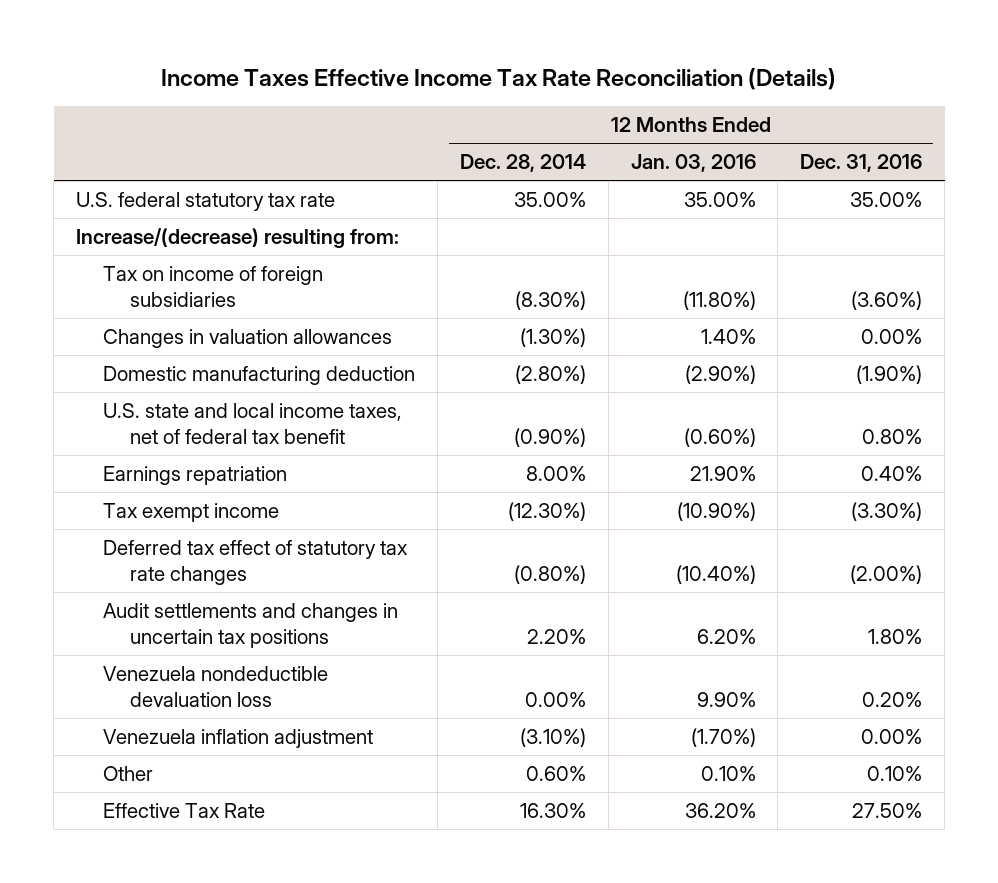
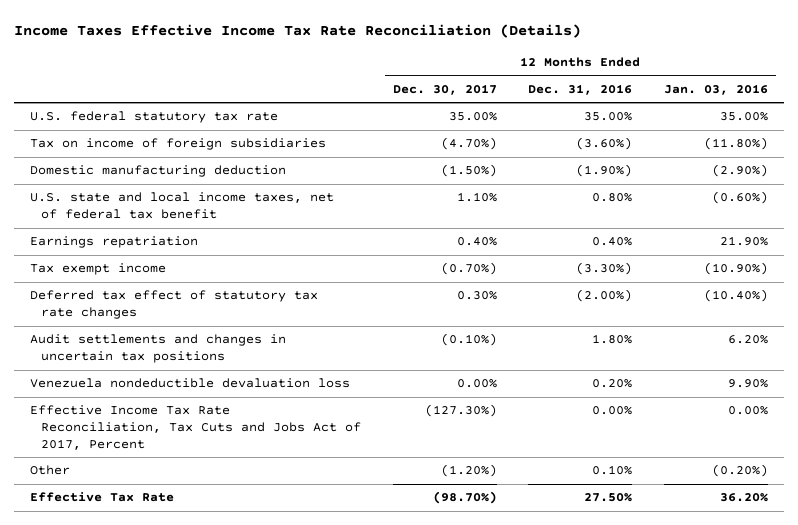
[459,154,586,173] Dec. 28, 2014 -> none
none -> [392,83,497,95] Dec. 30, 2017
[76,227,400,248] Increase/(decrease) resulting from: -> none
[103,328,393,348] Changes in valuation allowances -> none
[103,728,374,748] Venezuela inflation adjustment -> none
none -> [29,405,362,450] Effective Income Tax Rate Reconciliation, Tax Cuts and Jobs Act of 2017, Percent
[700,765,756,781] 0.10% -> [711,464,768,478] (0.20%)

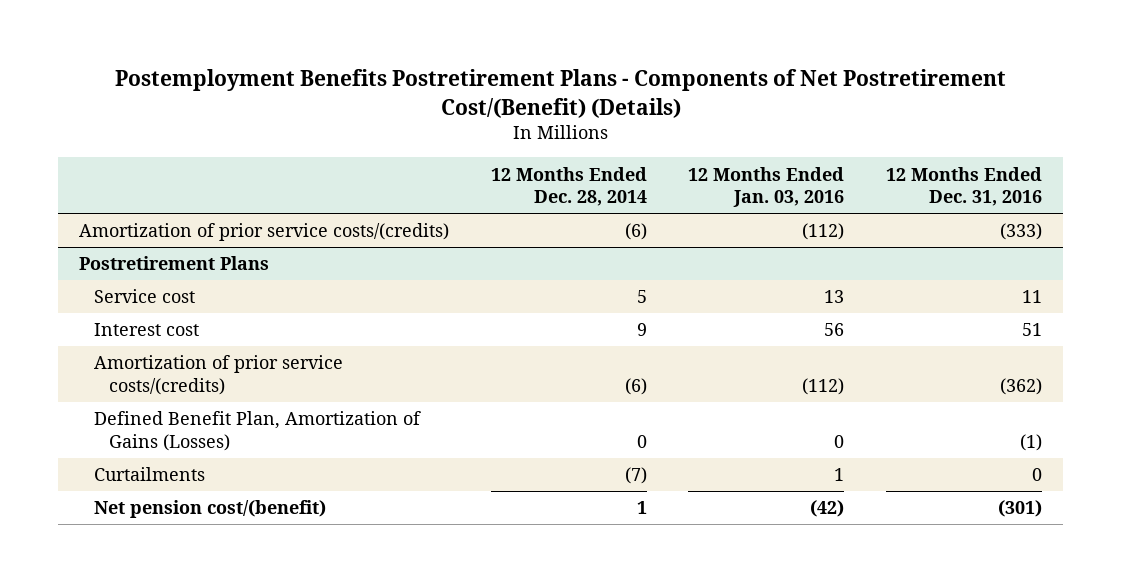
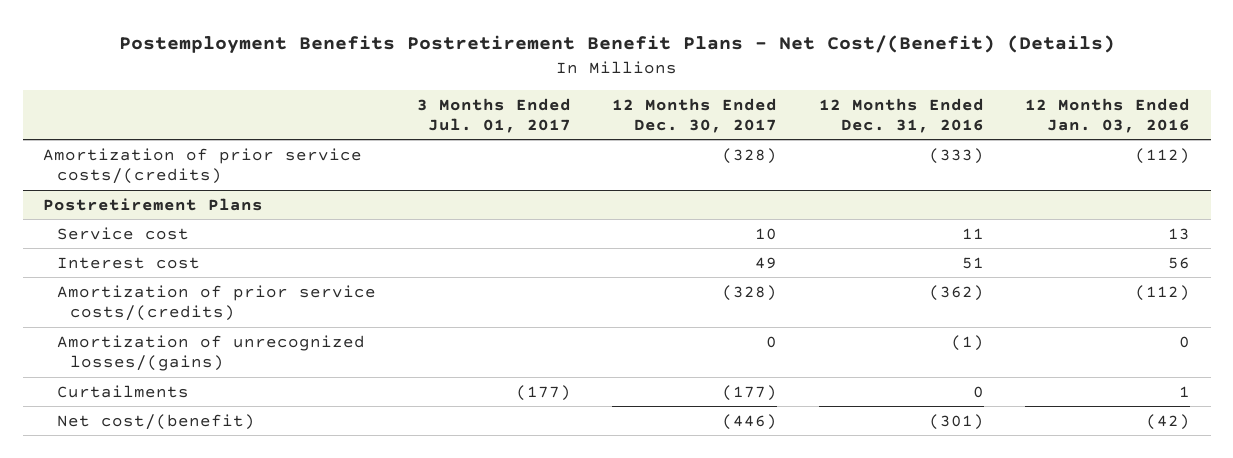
[114,69,1006,118] Postemployment Benefits Postretirement Plans - Components of Net Postretirement Cost/(Benefit) (Details) -> [118,35,1115,55] Postemployment Benefits Postretirement Benefit Plans - Net Cost/(Benefit) (Details)
[490,166,647,207] 12 Months Ended Dec. 28, 2014 -> none
none -> [416,97,571,133] 3 Months Ended Jul. 01, 2017
none -> [612,97,778,133] 12 Months Ended Dec. 30, 2017
[93,411,421,452] Defined Benefit Plan, Amortization of Gains (Losses) -> [56,334,365,371] Amortization of unrecognized losses/(gains)
[93,500,326,519] Net pension cost/(benefit) -> [56,413,255,430] Net cost/(benefit)

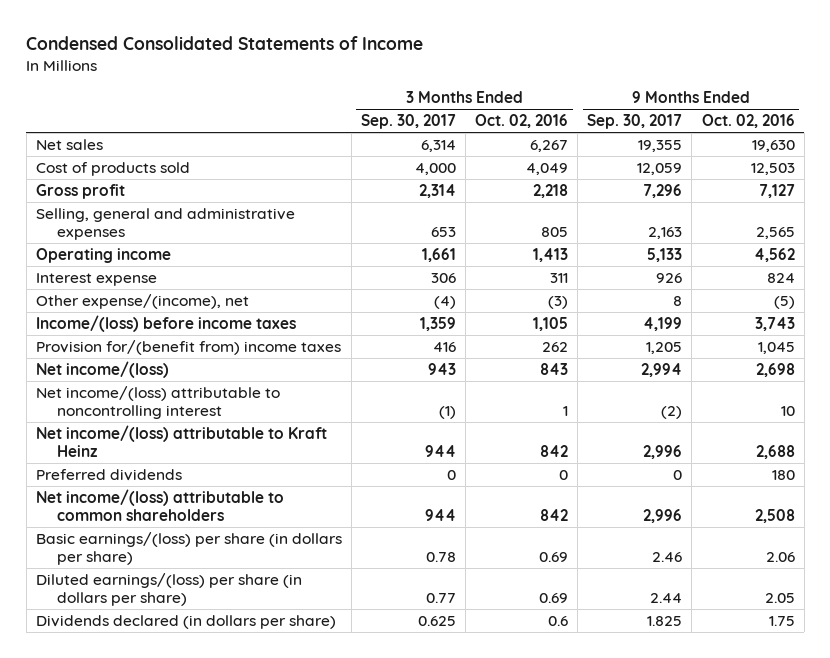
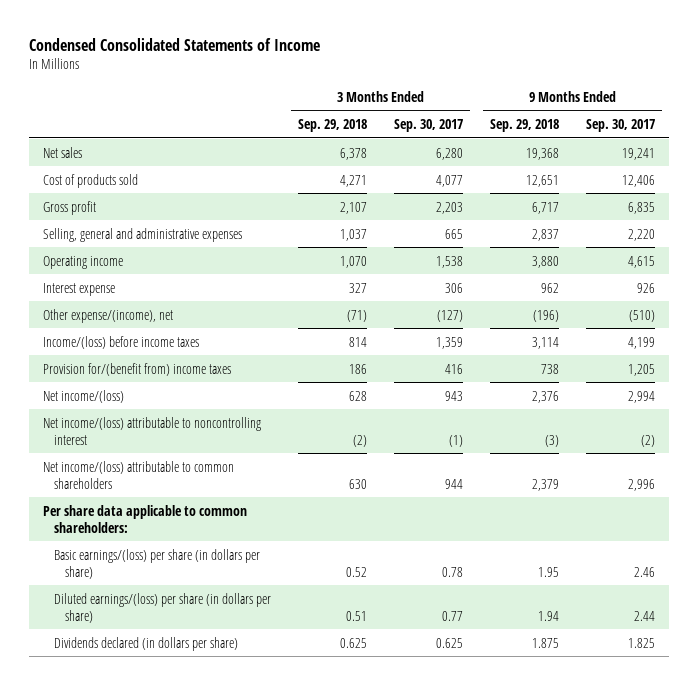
[475,114,569,129] Oct. 02, 2016 -> none
[701,114,795,129] Oct. 02, 2016 -> none
none -> [297,119,367,133] Sep. 29, 2018
none -> [490,119,560,133] Sep. 29, 2018
[421,139,457,152] 6,314 -> [436,147,464,160] 6,280
[638,139,683,152] 19,355 -> [622,147,656,160] 19,241
[415,162,457,175] 4,000 -> [436,174,464,187] 4,077
[637,162,683,175] 12,059 -> [622,174,656,187] 12,406
[419,183,457,198] 2,314 -> [436,201,464,214] 2,203
[643,183,683,198] 7,296 -> [628,201,656,214] 6,835
[431,226,457,237] 653 -> [445,228,464,239] 665
[648,226,683,239] 2,163 -> [628,228,656,241] 2,220
[422,247,457,262] 1,661 -> [436,255,464,268] 1,538
[647,247,683,262] 5,133 -> [628,255,656,268] 4,615
[434,295,457,309] (4) -> [437,309,464,322] (127)
[673,295,683,306] 8 -> [629,309,656,322] (510)
[35,424,327,457] Net income/(loss) attributable to Kraft Heinz -> none
[35,468,182,481] Preferred dividends -> none
none -> [42,504,247,533] Per share data applicable to common shareholders:

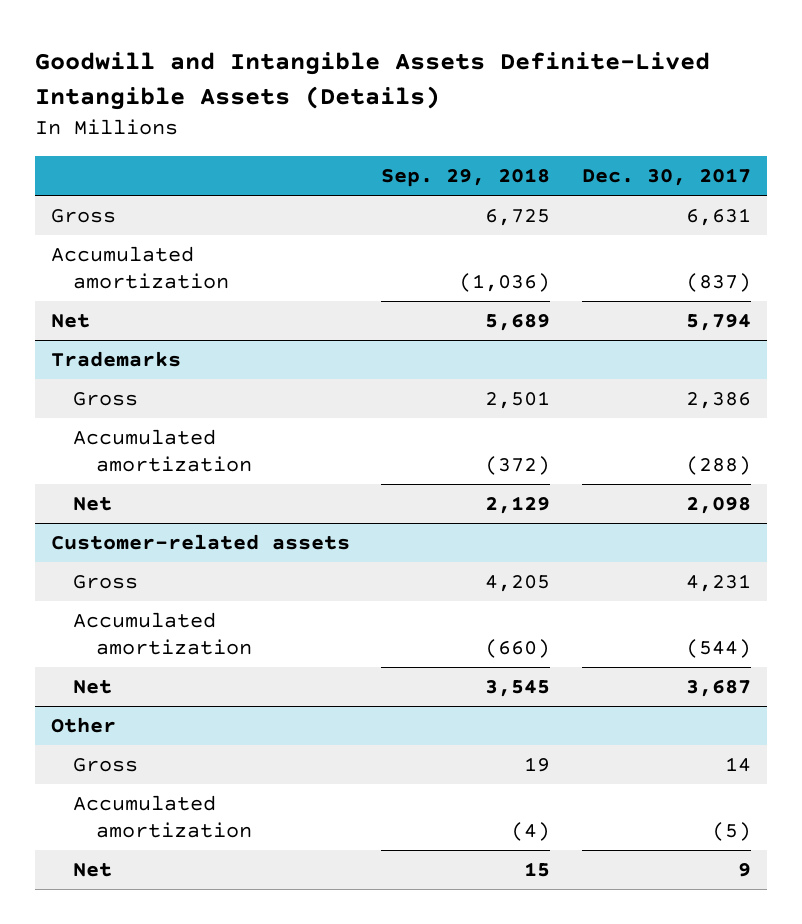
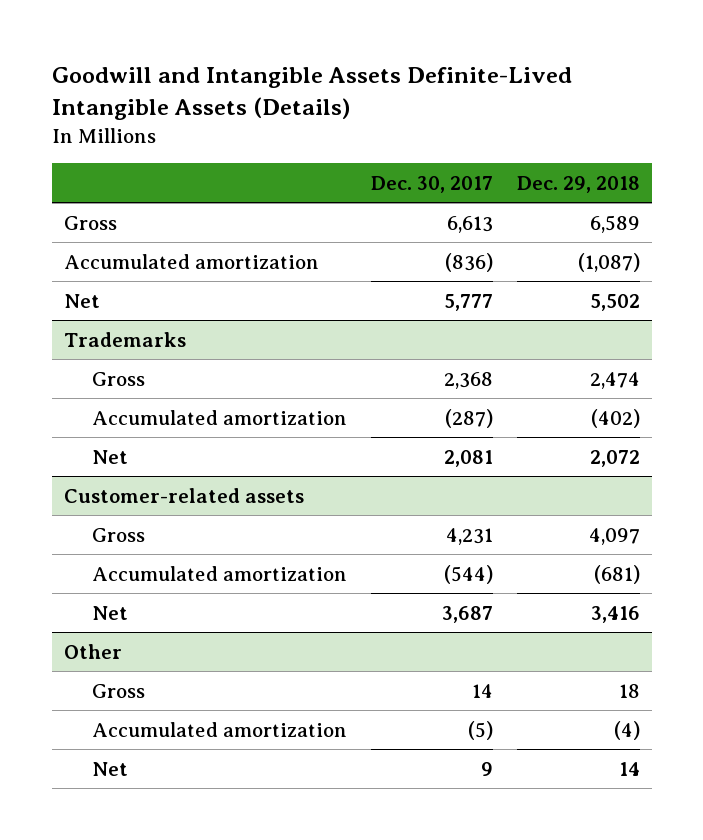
[381,168,551,188] Sep. 29, 2018 -> none
none -> [516,175,640,193] Dec. 29, 2018
[686,208,752,227] 6,631 -> [446,215,493,233] 6,613
[686,272,752,292] (837) -> [444,252,493,272] (836)
[686,314,752,332] 5,794 -> [443,293,493,311] 5,777
[686,392,752,410] 2,386 -> [443,371,493,389] 2,368
[686,455,752,475] (288) -> [444,408,493,428] (287)
[686,497,752,515] 2,098 -> [443,449,493,467] 2,081

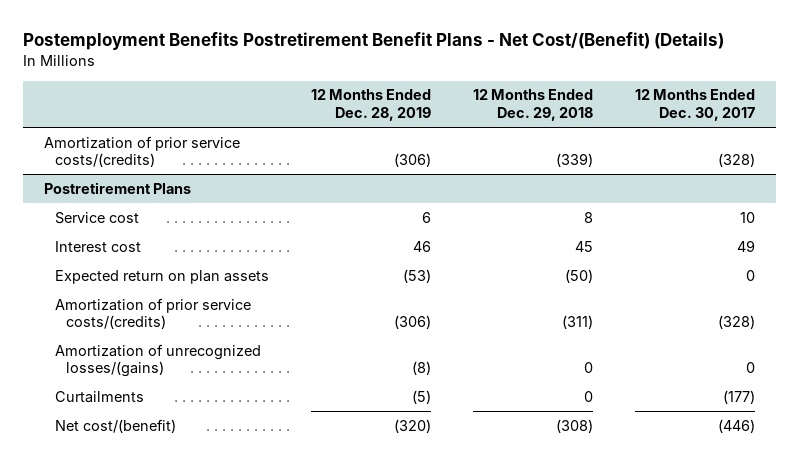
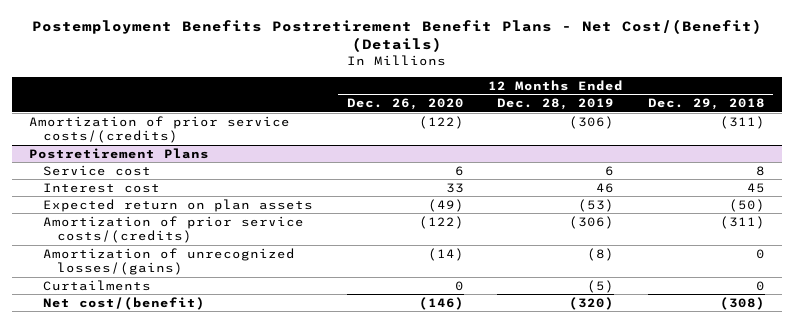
[635,89,756,122] 12 Months Ended Dec. 30, 2017 -> none
none -> [346,98,464,111] Dec. 26, 2020
[556,153,594,168] (339) -> [719,115,765,129] (311)

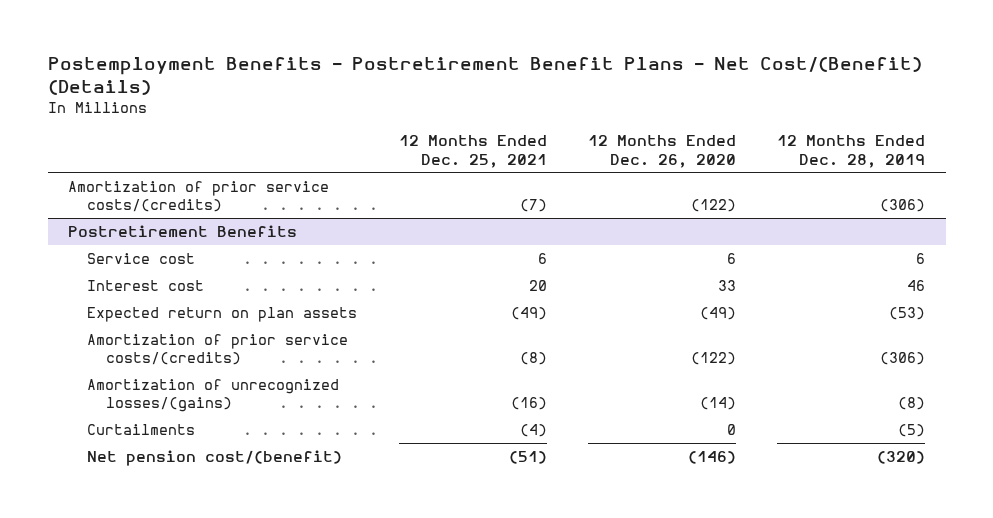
[31,18,762,53] Postemployment Benefits Postretirement Benefit Plans - Net Cost/(Benefit) (Details) -> [47,57,922,96] Postemployment Benefits - Postretirement Benefit Plans - Net Cost/(Benefit) (Details)
[647,98,765,111] Dec. 29, 2018 -> none
none -> [398,135,547,168] 12 Months Ended Dec. 25, 2021
[28,147,209,159] Postretirement Plans -> [68,224,298,237] Postretirement Benefits
[42,296,205,310] Net cost/(benefit) -> [87,449,343,466] Net pension cost/(benefit)

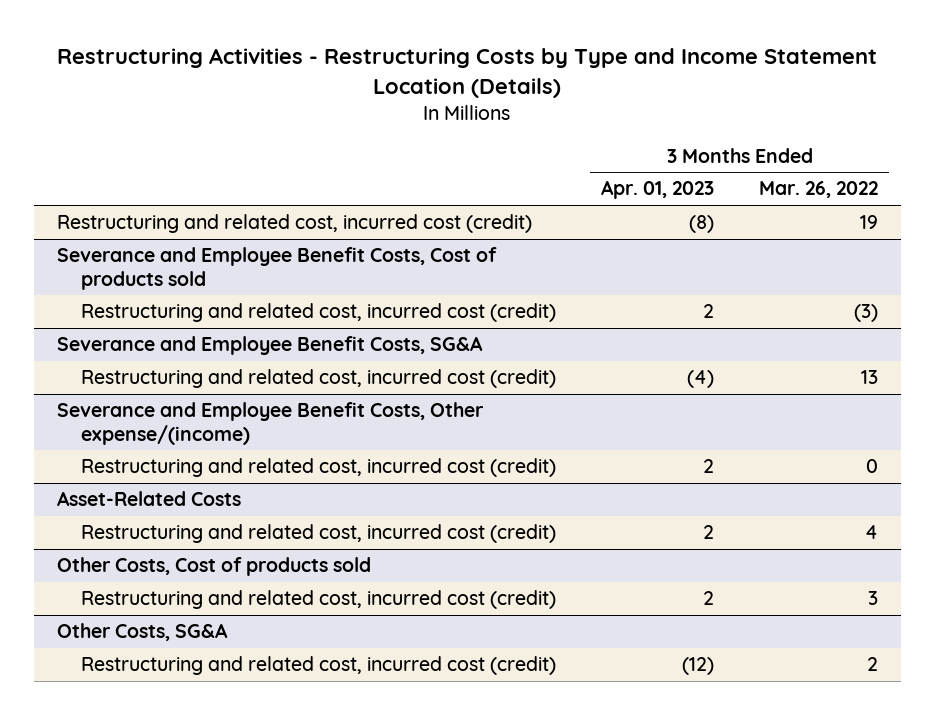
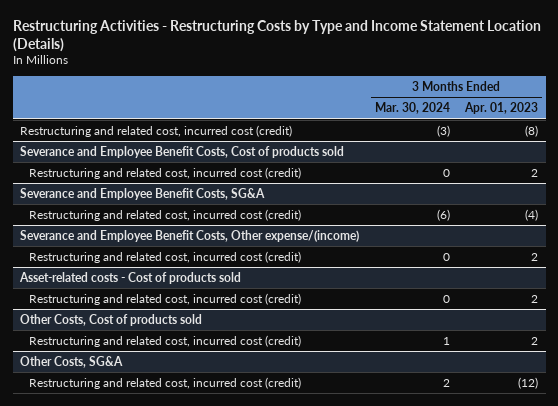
[759,181,879,199] Mar. 26, 2022 -> none
none -> [374,102,450,115] Mar. 30, 2024
[56,491,241,507] Asset-Related Costs -> [19,271,242,284] Asset-related costs - Cost of products sold

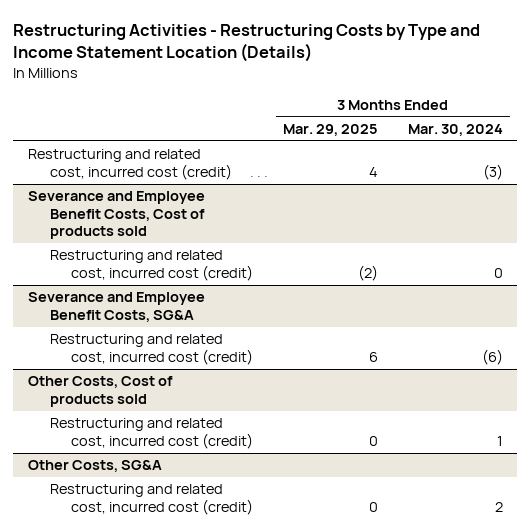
[463,102,538,115] Apr. 01, 2023 -> none
none -> [282,123,378,136] Mar. 29, 2025
[20,229,360,242] Severance and Employee Benefit Costs, Other expense/(income) -> none
[28,250,301,263] Restructuring and related cost, incurred cost (credit) -> none
[19,271,242,284] Asset-related costs - Cost of products sold -> none
[28,292,301,305] Restructuring and related cost, incurred cost (credit) -> none

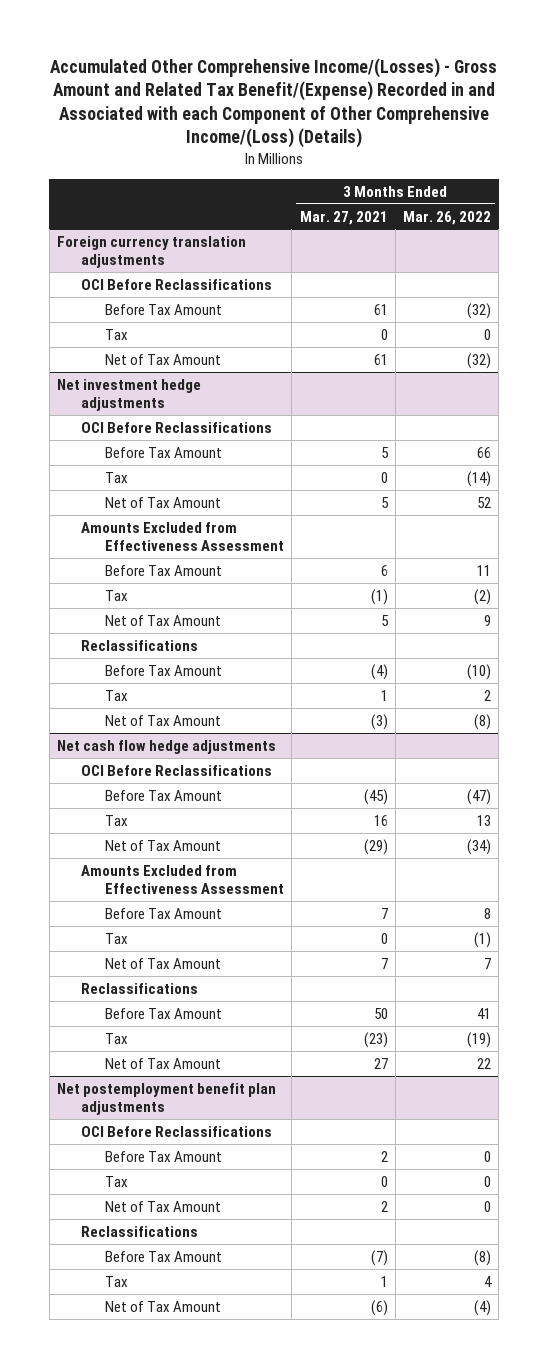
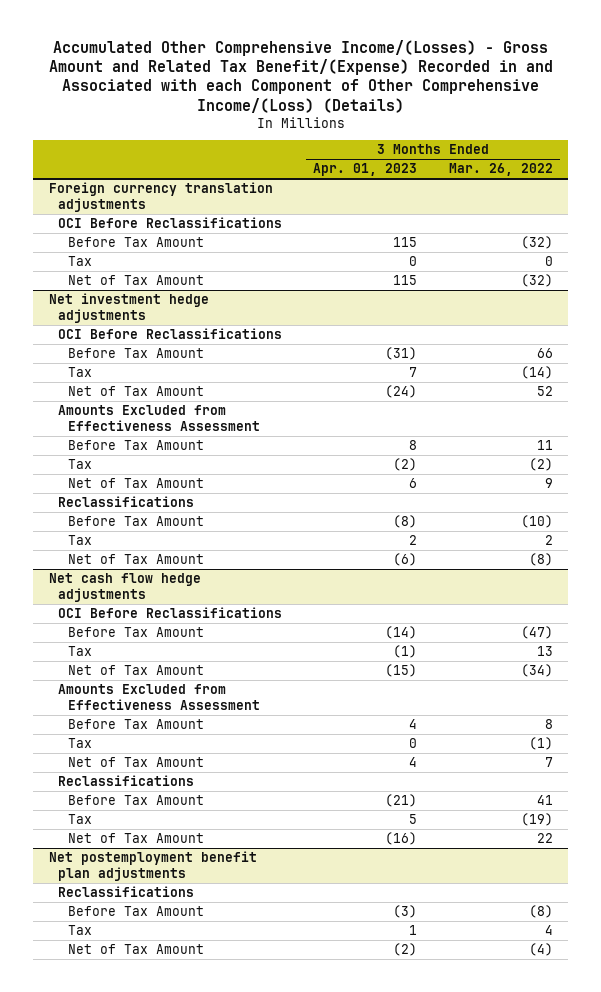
[299,210,388,225] Mar. 27, 2021 -> none
none -> [313,163,418,177] Apr. 01, 2023
[80,1125,272,1137] OCI Before Reclassifications -> none
[105,1150,223,1162] Before Tax Amount -> none
[105,1175,129,1187] Tax -> none
[105,1200,222,1212] Net of Tax Amount -> none

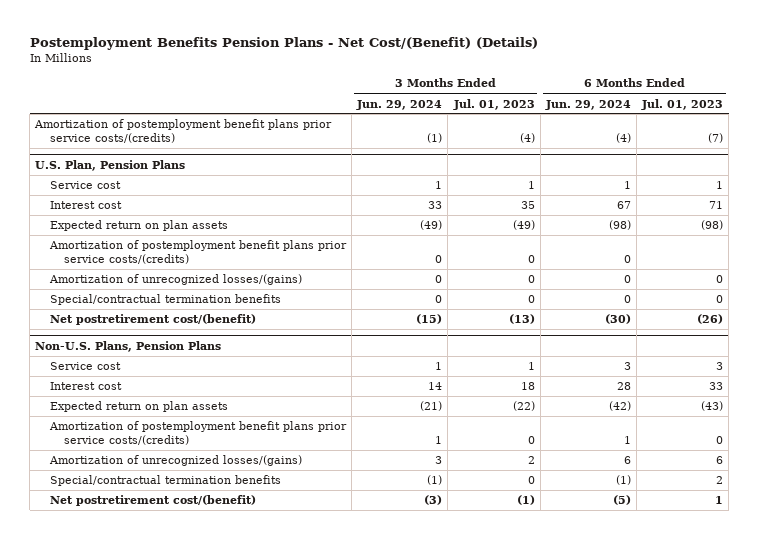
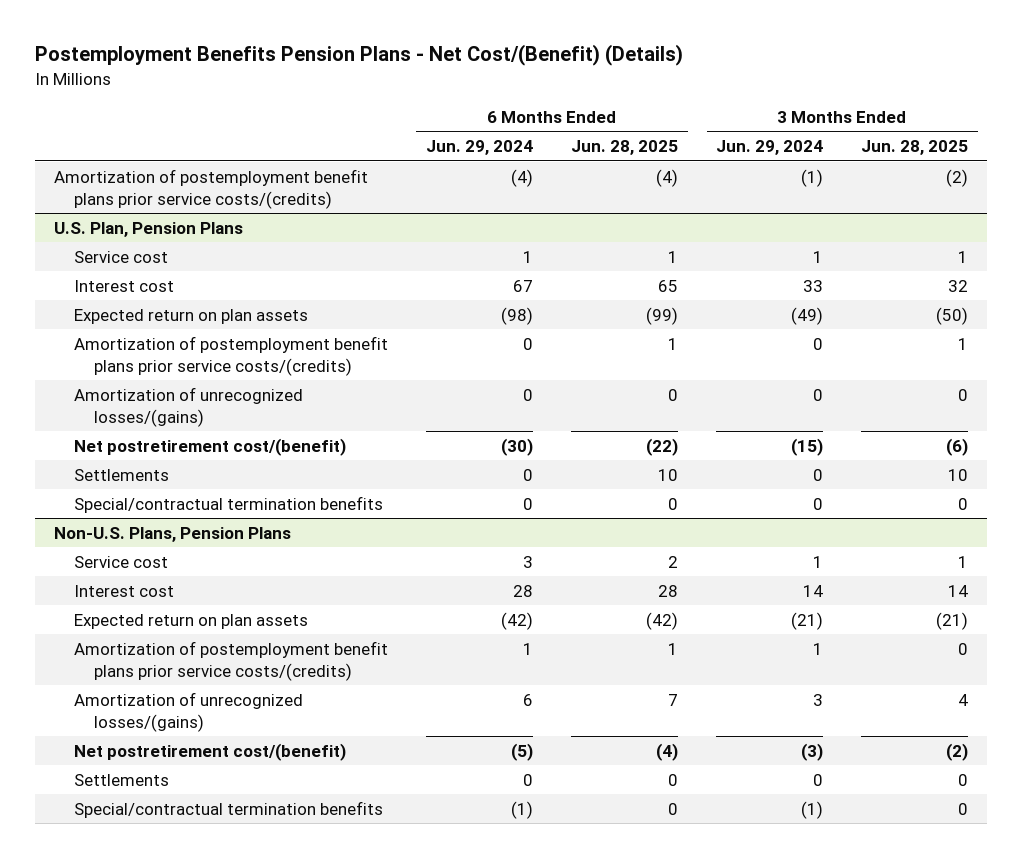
[452,98,535,110] Jul. 01, 2023 -> none
[641,98,724,110] Jul. 01, 2023 -> none
none -> [570,140,678,156] Jun. 28, 2025
none -> [861,140,969,156] Jun. 28, 2025
none -> [73,468,169,481] Settlements
[49,294,281,306] Special/contractual termination benefits -> [73,495,383,513] Special/contractual termination benefits
none -> [73,773,169,786] Settlements
[49,475,281,487] Special/contractual termination benefits -> [73,800,383,818] Special/contractual termination benefits

